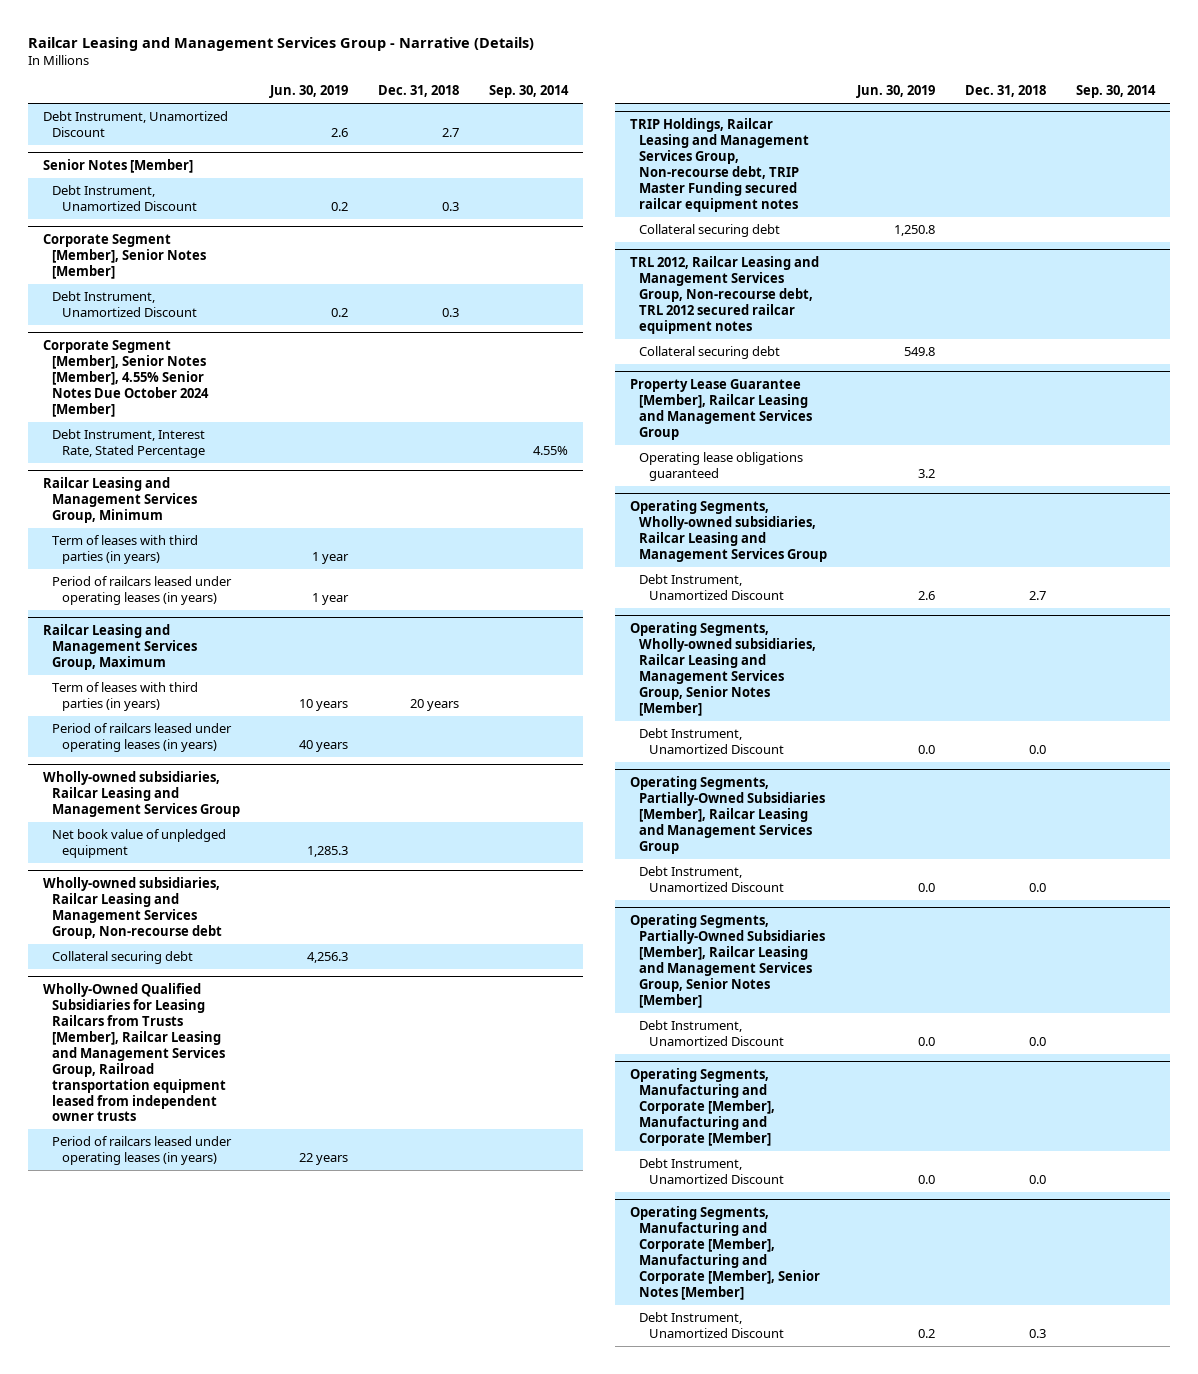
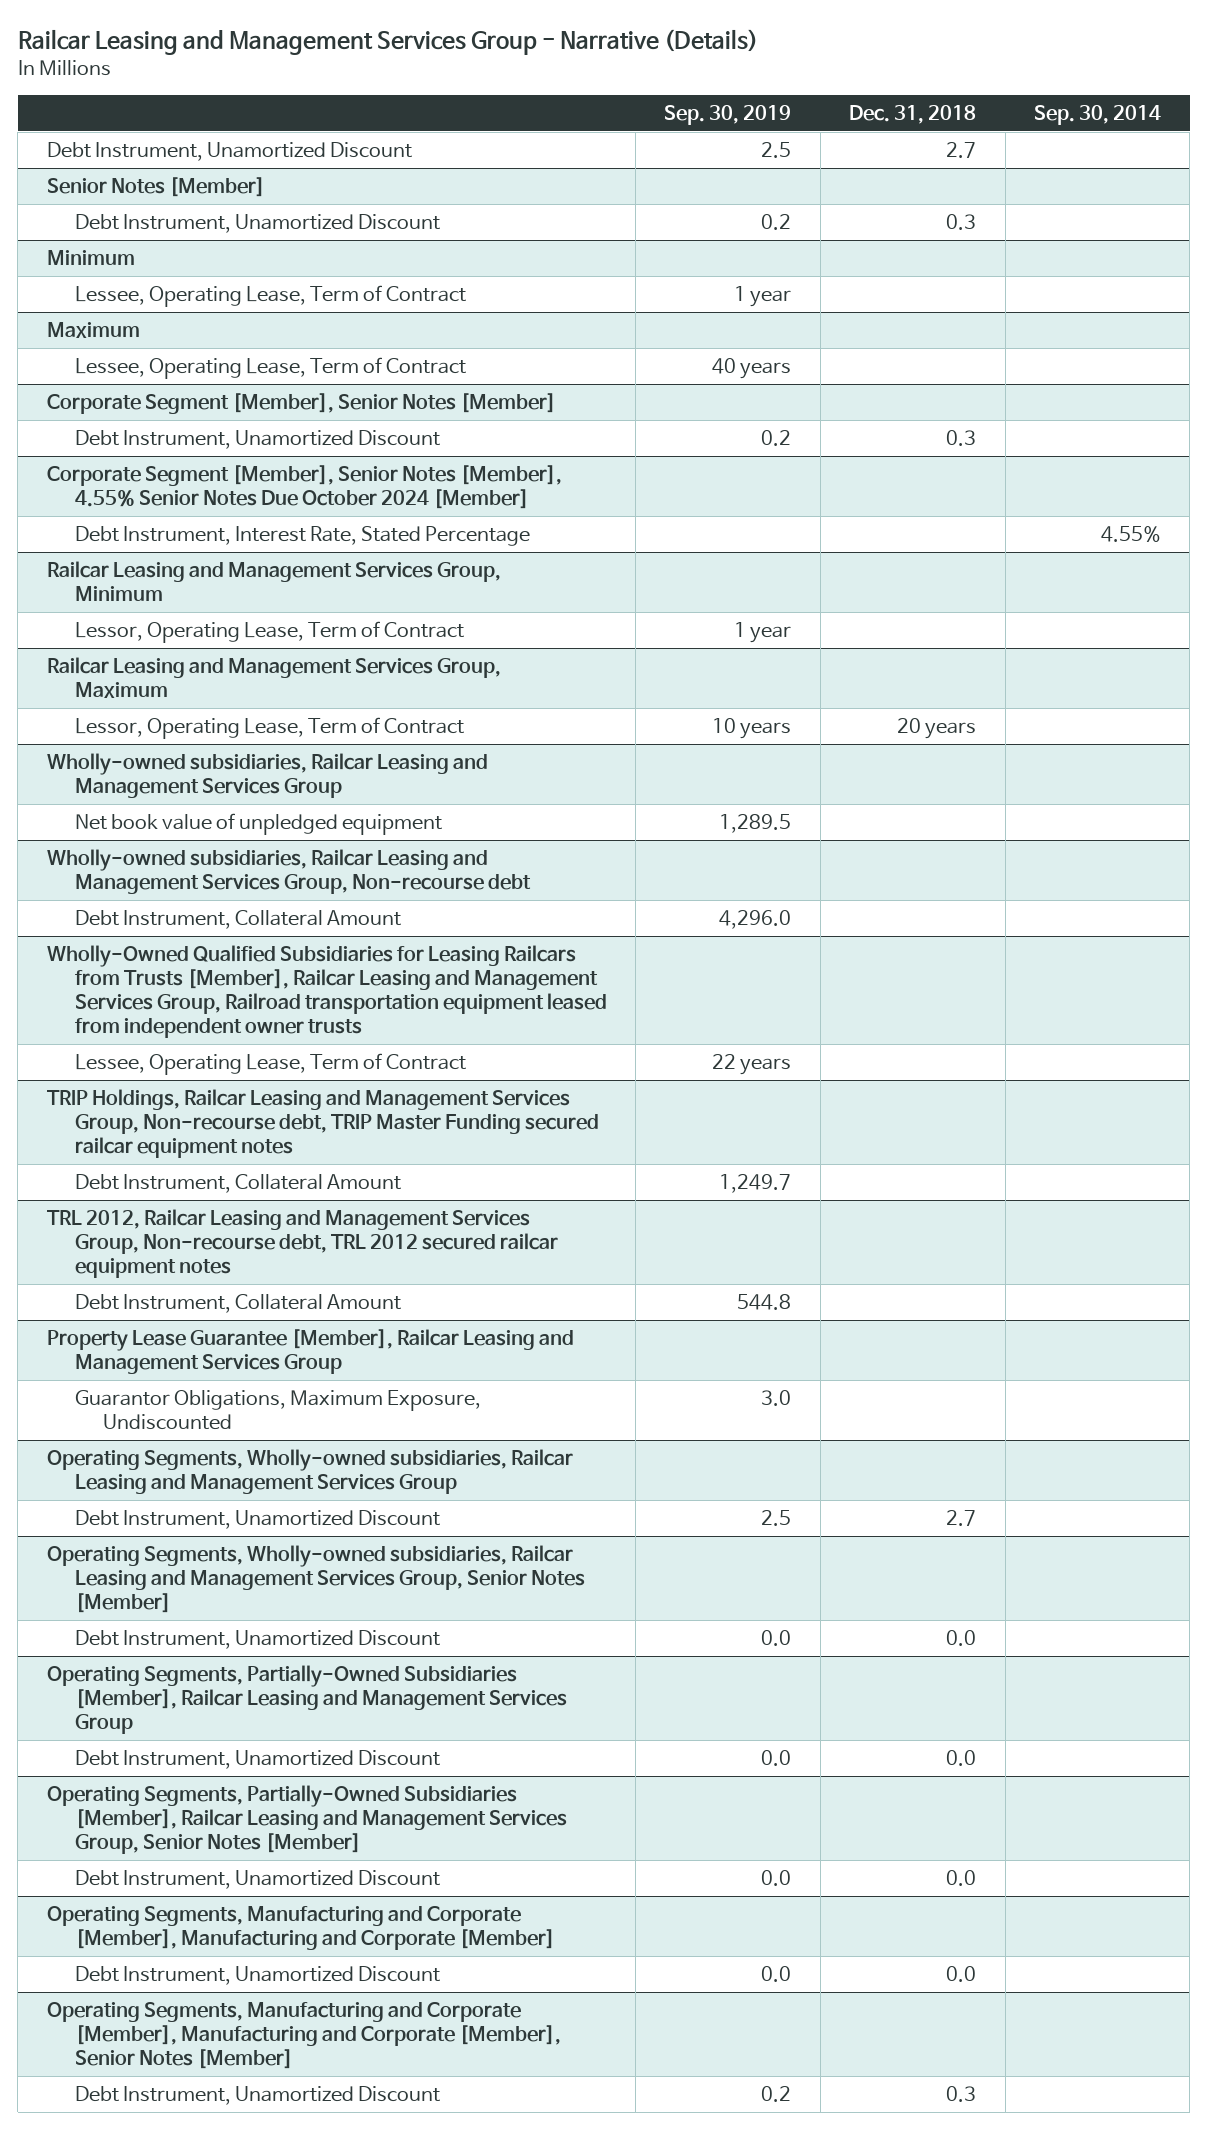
[269,85,349,99] Jun. 30, 2019 -> none
none -> [664,104,792,125] Sep. 30, 2019
none -> [46,250,135,266] Minimum
none -> [74,285,466,308] Lessee, Operating Lease, Term of Contract
none -> [46,322,140,339] Maximum
none -> [74,357,466,380] Lessee, Operating Lease, Term of Contract
[52,576,233,606] Period of railcars leased under operating leases (in years) -> none
[52,535,199,565] Term of leases with third parties (in years) -> [74,621,464,644] Lessor, Operating Lease, Term of Contract
[52,723,233,753] Period of railcars leased under operating leases (in years) -> none
[52,682,199,712] Term of leases with third parties (in years) -> [74,717,464,740] Lessor, Operating Lease, Term of Contract
[52,951,194,965] Collateral securing debt -> [74,910,401,930] Debt Instrument, Collateral Amount
[52,1136,233,1166] Period of railcars leased under operating leases (in years) -> [74,1053,466,1076] Lessee, Operating Lease, Term of Contract
[639,224,781,238] Collateral securing debt -> [74,1174,401,1194] Debt Instrument, Collateral Amount
[639,346,781,360] Collateral securing debt -> [74,1294,401,1314] Debt Instrument, Collateral Amount
[639,452,804,482] Operating lease obligations guaranteed -> [74,1390,481,1431] Guarantor Obligations, Maximum Exposure, Undiscounted

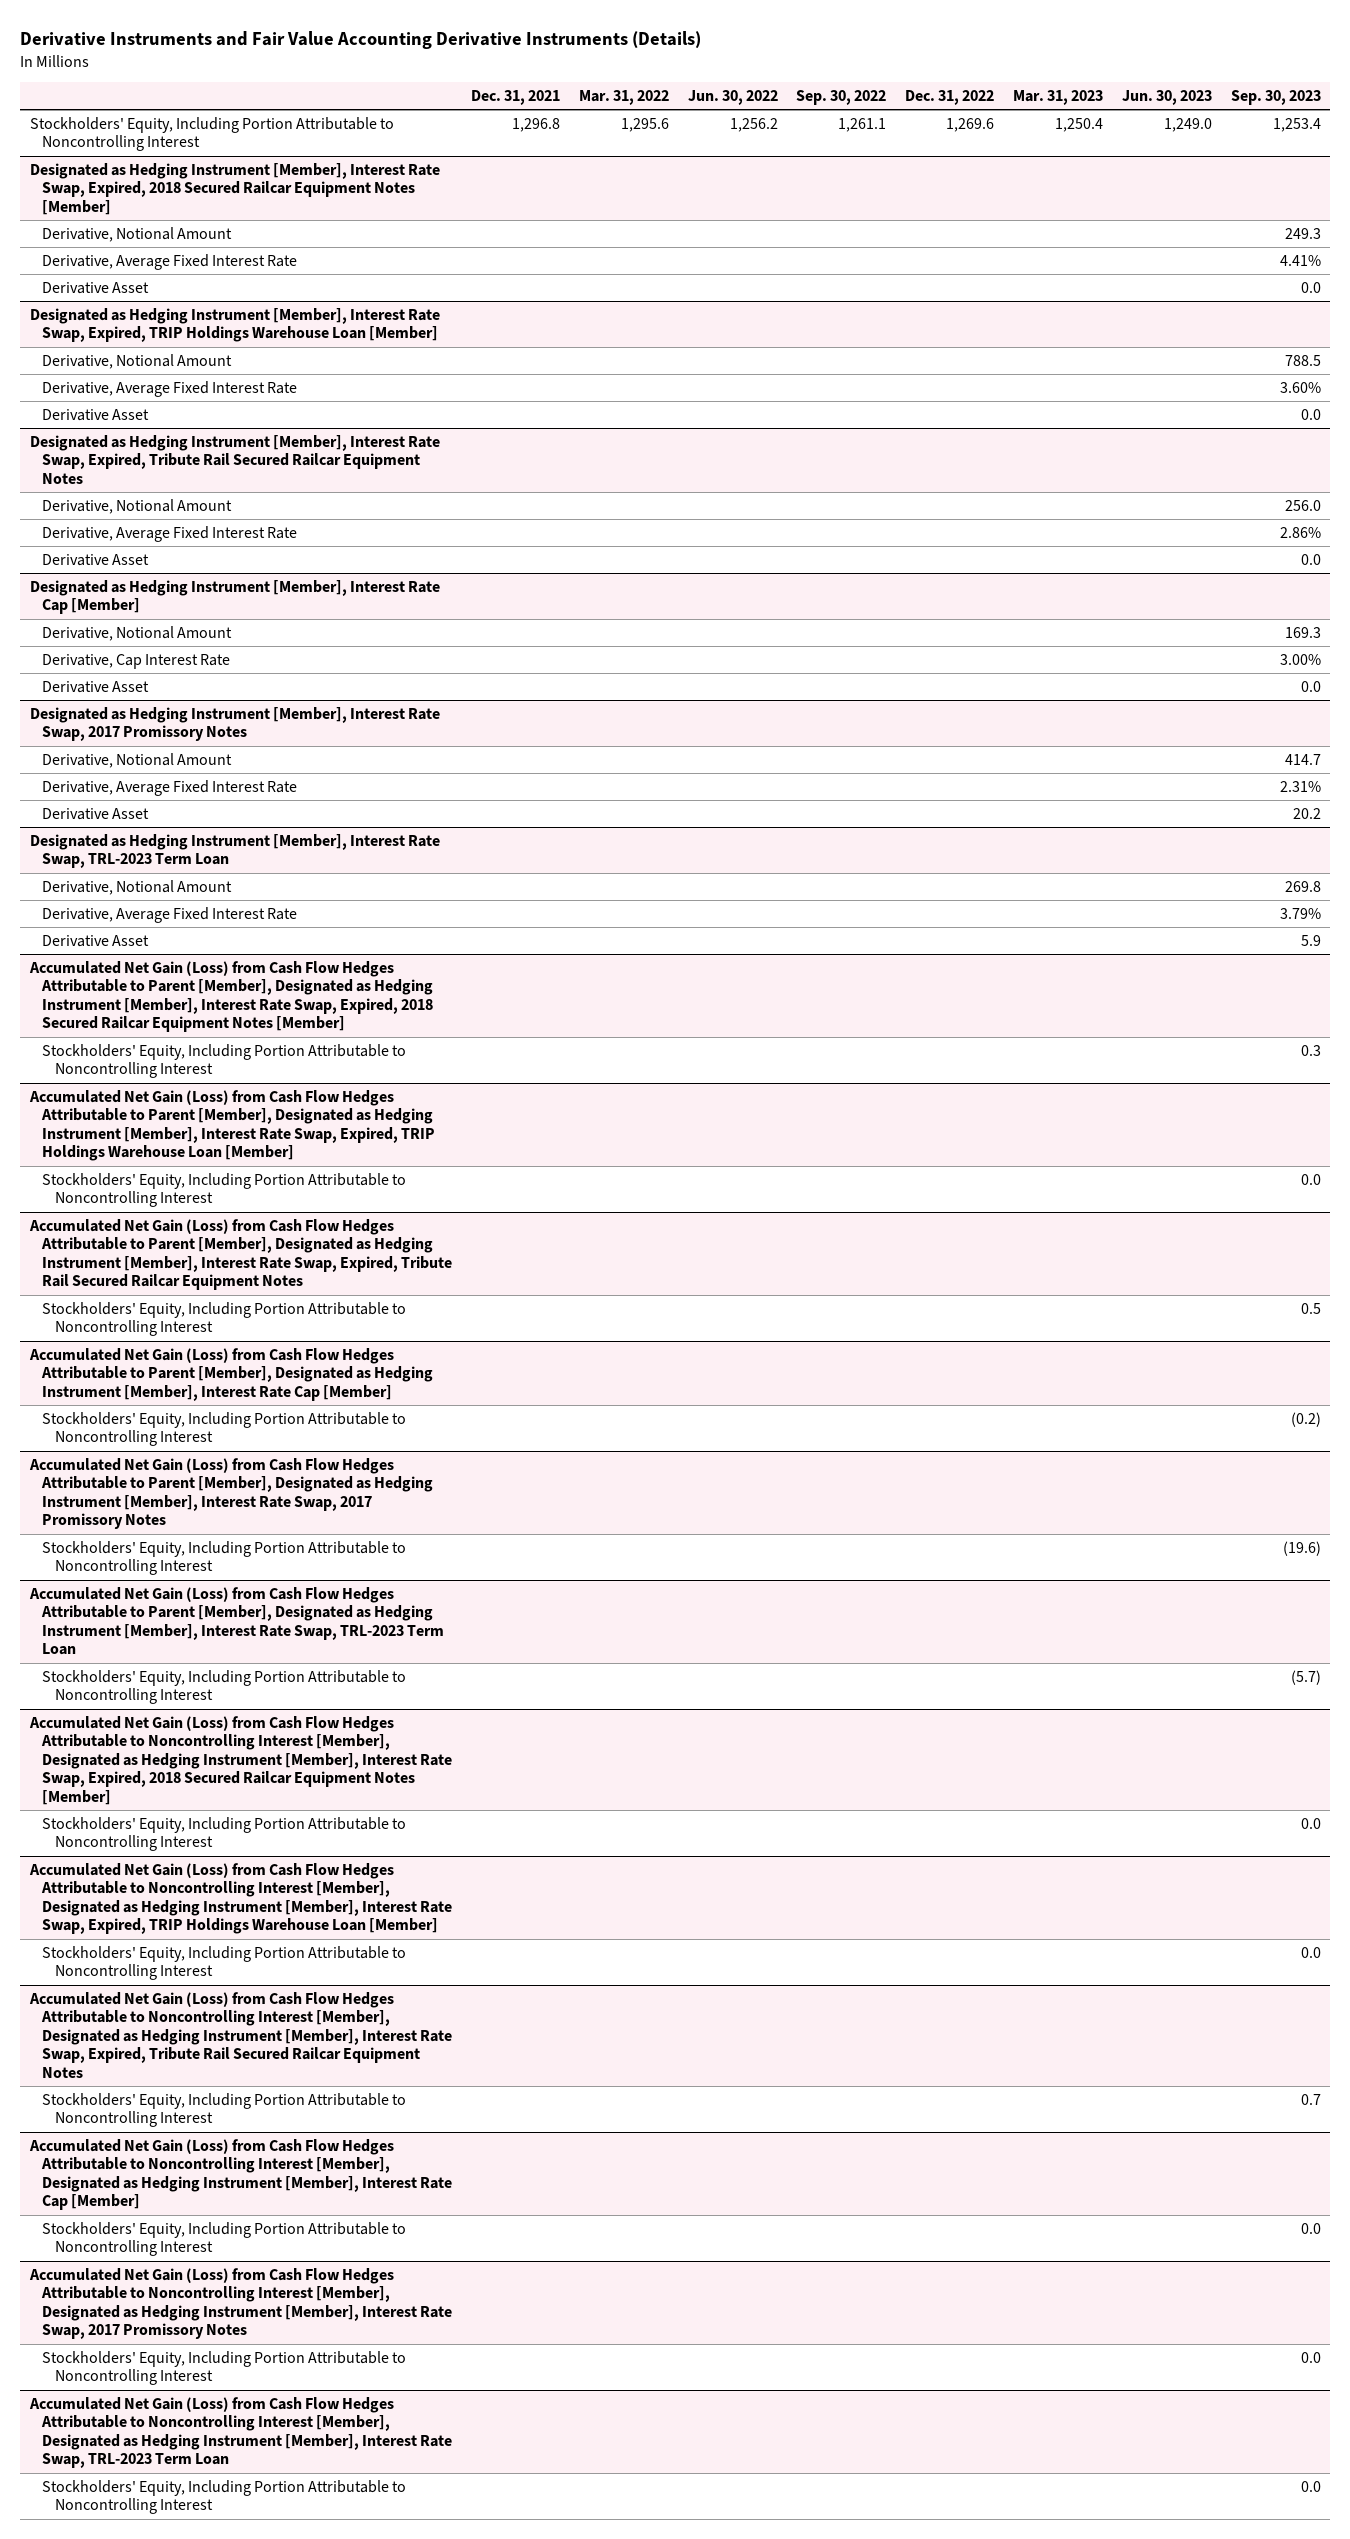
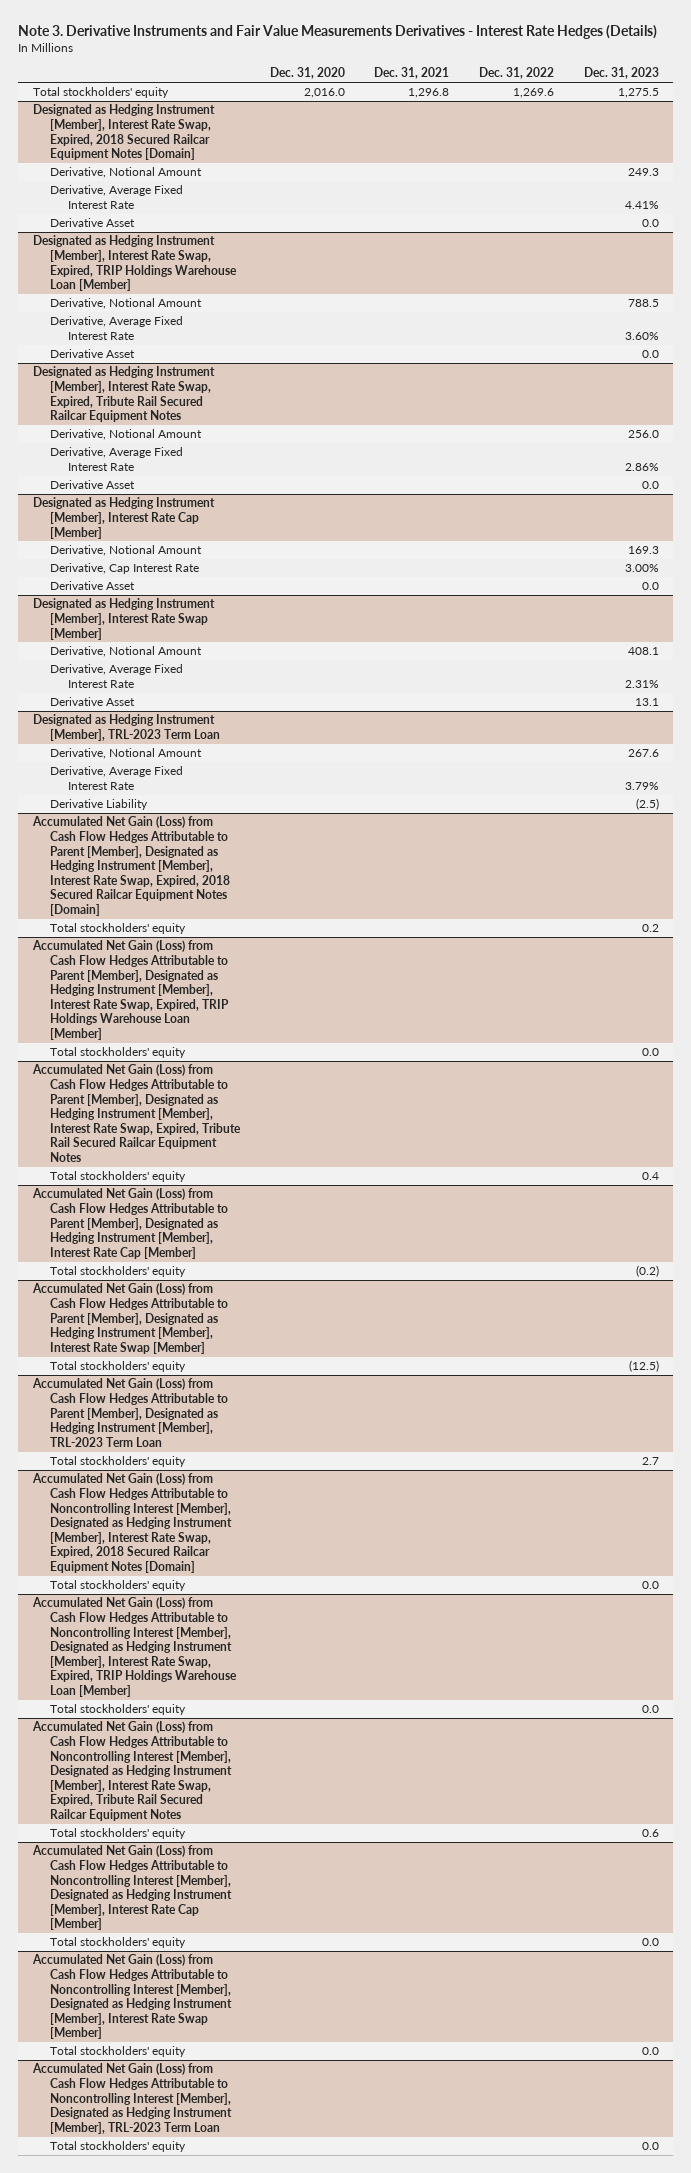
[20,31,702,50] Derivative Instruments and Fair Value Accounting Derivative Instruments (Details) -> [18,25,658,40] Note 3. Derivative Instruments and Fair Value Measurements Derivatives - Interest Rate Hedges (Details)
[578,90,669,106] Mar. 31, 2022 -> none
[687,90,778,106] Jun. 30, 2022 -> none
[796,90,887,106] Sep. 30, 2022 -> none
[1012,90,1103,106] Mar. 31, 2023 -> none
[1121,90,1212,106] Jun. 30, 2023 -> none
[1230,90,1321,106] Sep. 30, 2023 -> none
none -> [269,67,345,80] Dec. 31, 2020
none -> [583,67,659,80] Dec. 31, 2023
[29,116,394,152] Stockholders' Equity, Including Portion Attributable to Noncontrolling Interest -> [32,87,169,99] Total stockholders' equity
[29,162,440,215] Designated as Hedging Instrument [Member], Interest Rate Swap, Expired, 2018 Secured Railcar Equipment Notes [Member] -> [32,104,215,161] Designated as Hedging Instrument [Member], Interest Rate Swap, Expired, 2018 Secured Railcar Equipment Notes [Domain]
[29,706,440,742] Designated as Hedging Instrument [Member], Interest Rate Swap, 2017 Promissory Notes -> [32,598,215,640] Designated as Hedging Instrument [Member], Interest Rate Swap [Member]
[29,833,440,869] Designated as Hedging Instrument [Member], Interest Rate Swap, TRL-2023 Term Loan -> [32,714,221,741] Designated as Hedging Instrument [Member], TRL-2023 Term Loan
[42,934,150,947] Derivative Asset -> none
none -> [50,799,149,811] Derivative Liability
[28,960,434,1033] Accumulated Net Gain (Loss) from Cash Flow Hedges Attributable to Parent [Member], Designated as Hedging Instrument [Member], Interest Rate Swap, Expired, 2018 Secured Railcar Equipment Notes [Member] -> [31,816,231,917] Accumulated Net Gain (Loss) from Cash Flow Hedges Attributable to Parent [Member], Designated as Hedging Instrument [Member], Interest Rate Swap, Expired, 2018 Secured Railcar Equipment Notes [Domain]
[42,1043,407,1079] Stockholders' Equity, Including Portion Attributable to Noncontrolling Interest -> [50,923,187,935] Total stockholders' equity
[42,1172,407,1208] Stockholders' Equity, Including Portion Attributable to Noncontrolling Interest -> [50,1047,187,1059] Total stockholders' equity
[42,1301,407,1337] Stockholders' Equity, Including Portion Attributable to Noncontrolling Interest -> [50,1171,187,1183] Total stockholders' equity
[42,1411,407,1447] Stockholders' Equity, Including Portion Attributable to Noncontrolling Interest -> [50,1266,187,1278] Total stockholders' equity
[28,1457,434,1530] Accumulated Net Gain (Loss) from Cash Flow Hedges Attributable to Parent [Member], Designated as Hedging Instrument [Member], Interest Rate Swap, 2017 Promissory Notes -> [31,1283,229,1354] Accumulated Net Gain (Loss) from Cash Flow Hedges Attributable to Parent [Member], Designated as Hedging Instrument [Member], Interest Rate Swap [Member]
[42,1540,407,1576] Stockholders' Equity, Including Portion Attributable to Noncontrolling Interest -> [50,1361,187,1373] Total stockholders' equity
[28,1586,445,1656] Accumulated Net Gain (Loss) from Cash Flow Hedges Attributable to Parent [Member], Designated as Hedging Instrument [Member], Interest Rate Swap, TRL-2023 Term Loan -> [31,1378,229,1447] Accumulated Net Gain (Loss) from Cash Flow Hedges Attributable to Parent [Member], Designated as Hedging Instrument [Member], TRL-2023 Term Loan
[42,1669,407,1705] Stockholders' Equity, Including Portion Attributable to Noncontrolling Interest -> [50,1456,187,1468] Total stockholders' equity
[28,1715,453,1805] Accumulated Net Gain (Loss) from Cash Flow Hedges Attributable to Noncontrolling Interest [Member], Designated as Hedging Instrument [Member], Interest Rate Swap, Expired, 2018 Secured Railcar Equipment Notes [Member] -> [31,1473,233,1574] Accumulated Net Gain (Loss) from Cash Flow Hedges Attributable to Noncontrolling Interest [Member], Designated as Hedging Instrument [Member], Interest Rate Swap, Expired, 2018 Secured Railcar Equipment Notes [Domain]
[42,1816,407,1852] Stockholders' Equity, Including Portion Attributable to Noncontrolling Interest -> [50,1580,187,1592] Total stockholders' equity
[42,1945,407,1981] Stockholders' Equity, Including Portion Attributable to Noncontrolling Interest -> [50,1704,187,1716] Total stockholders' equity
[42,2092,407,2128] Stockholders' Equity, Including Portion Attributable to Noncontrolling Interest -> [50,1828,187,1840] Total stockholders' equity
[42,2221,407,2257] Stockholders' Equity, Including Portion Attributable to Noncontrolling Interest -> [50,1937,187,1949] Total stockholders' equity
[28,2267,453,2340] Accumulated Net Gain (Loss) from Cash Flow Hedges Attributable to Noncontrolling Interest [Member], Designated as Hedging Instrument [Member], Interest Rate Swap, 2017 Promissory Notes -> [31,1954,233,2040] Accumulated Net Gain (Loss) from Cash Flow Hedges Attributable to Noncontrolling Interest [Member], Designated as Hedging Instrument [Member], Interest Rate Swap [Member]
[42,2350,407,2386] Stockholders' Equity, Including Portion Attributable to Noncontrolling Interest -> [50,2046,187,2058] Total stockholders' equity
[28,2396,453,2469] Accumulated Net Gain (Loss) from Cash Flow Hedges Attributable to Noncontrolling Interest [Member], Designated as Hedging Instrument [Member], Interest Rate Swap, TRL-2023 Term Loan -> [31,2063,233,2134] Accumulated Net Gain (Loss) from Cash Flow Hedges Attributable to Noncontrolling Interest [Member], Designated as Hedging Instrument [Member], TRL-2023 Term Loan
[42,2479,407,2515] Stockholders' Equity, Including Portion Attributable to Noncontrolling Interest -> [50,2141,187,2153] Total stockholders' equity

